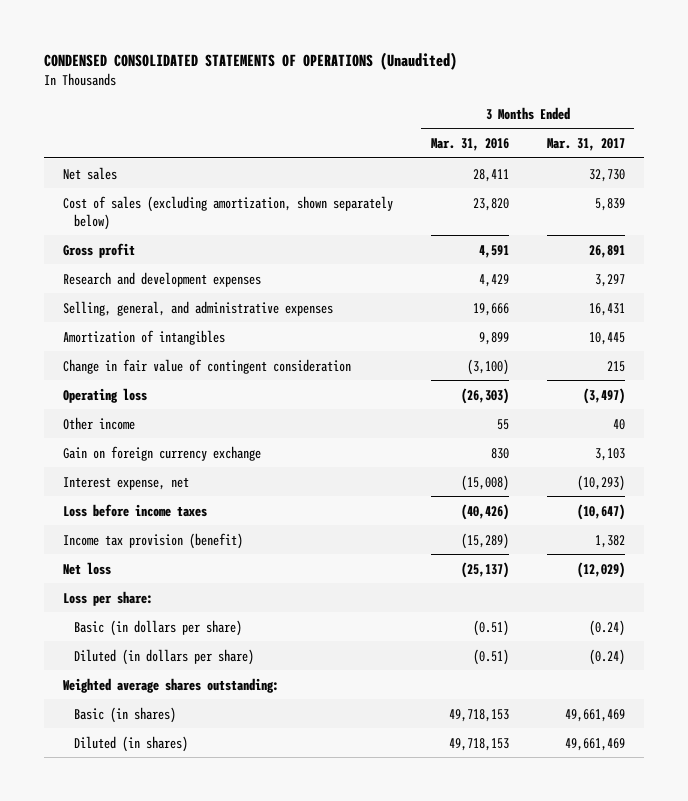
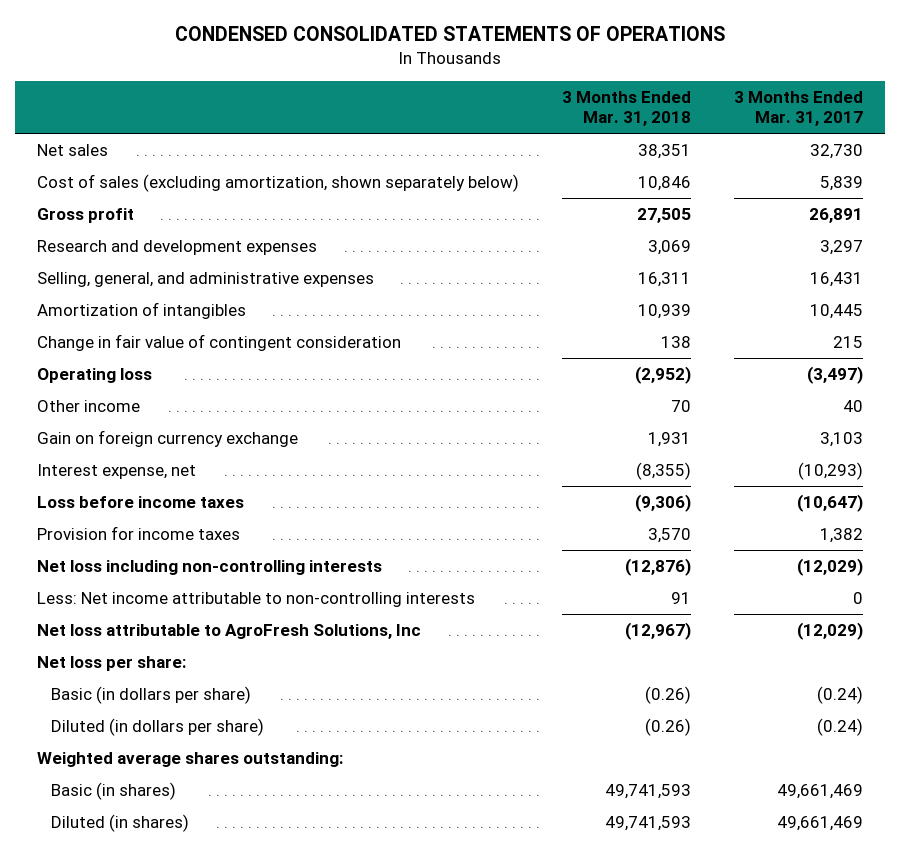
[43,51,457,70] CONDENSED CONSOLIDATED STATEMENTS OF OPERATIONS (Unaudited) -> [175,26,726,42] CONDENSED CONSOLIDATED STATEMENTS OF OPERATIONS
[430,137,509,151] Mar. 31, 2016 -> none
none -> [562,91,692,126] 3 Months Ended Mar. 31, 2018
[62,532,243,549] Income tax provision (benefit) -> [36,526,240,541] Provision for income taxes
none -> [36,560,382,576] Net loss including non-controlling interests
none -> [36,592,475,608] Less: Net income attributable to non-controlling interests
[62,561,111,575] Net loss -> [36,624,421,640] Net loss attributable to AgroFresh Solutions, Inc
[62,590,153,606] Loss per share: -> [36,656,186,672] Net loss per share:

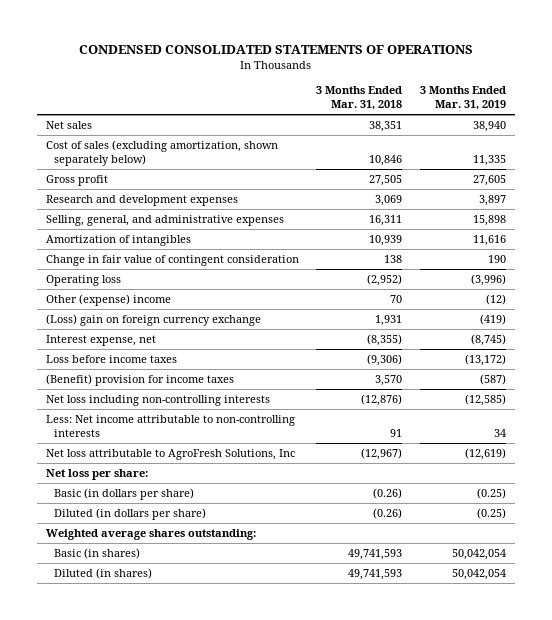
[734,91,864,126] 3 Months Ended Mar. 31, 2017 -> none
none -> [420,86,507,111] 3 Months Ended Mar. 31, 2019
[36,400,140,413] Other income -> [45,294,171,307] Other (expense) income
[36,430,298,448] Gain on foreign currency exchange -> [45,314,261,327] (Loss) gain on foreign currency exchange
[36,526,240,541] Provision for income taxes -> [45,374,234,387] (Benefit) provision for income taxes

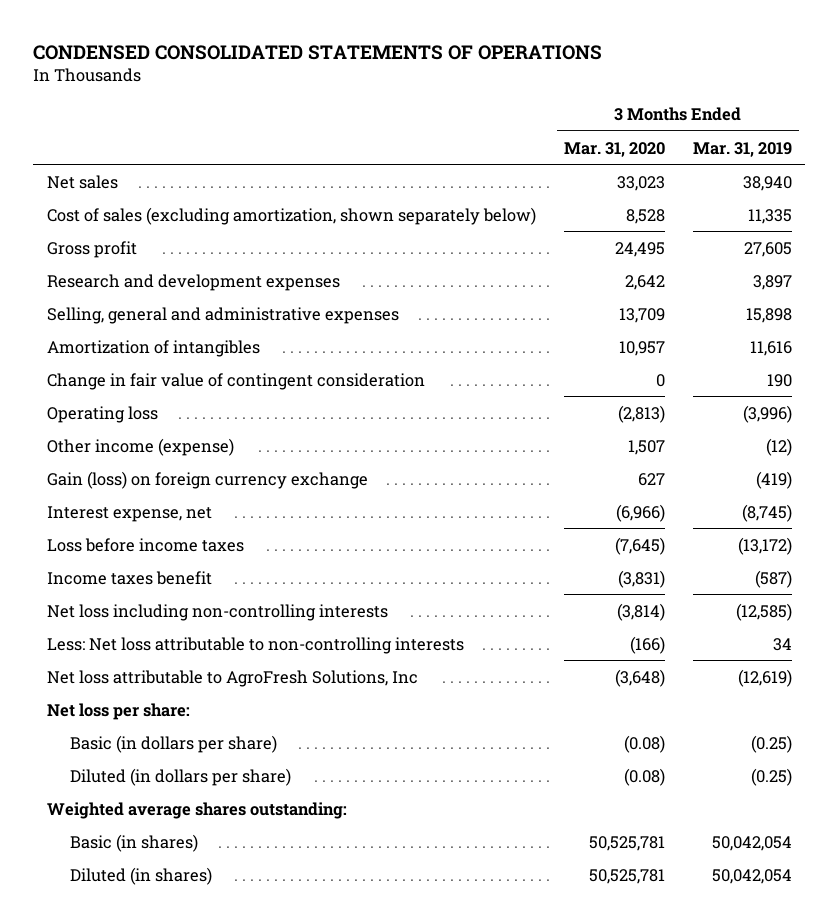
[316,86,403,111] 3 Months Ended Mar. 31, 2018 -> none
none -> [563,141,665,157] Mar. 31, 2020
[45,215,284,227] Selling, general, and administrative expenses -> [47,306,400,324] Selling, general and administrative expenses
[45,294,171,307] Other (expense) income -> [47,437,235,456] Other income (expense)
[45,314,261,327] (Loss) gain on foreign currency exchange -> [47,470,369,489] Gain (loss) on foreign currency exchange
[45,374,234,387] (Benefit) provision for income taxes -> [47,570,213,585] Income taxes benefit
[45,415,295,437] Less: Net income attributable to non-controlling interests -> [47,636,465,654] Less: Net loss attributable to non-controlling interests

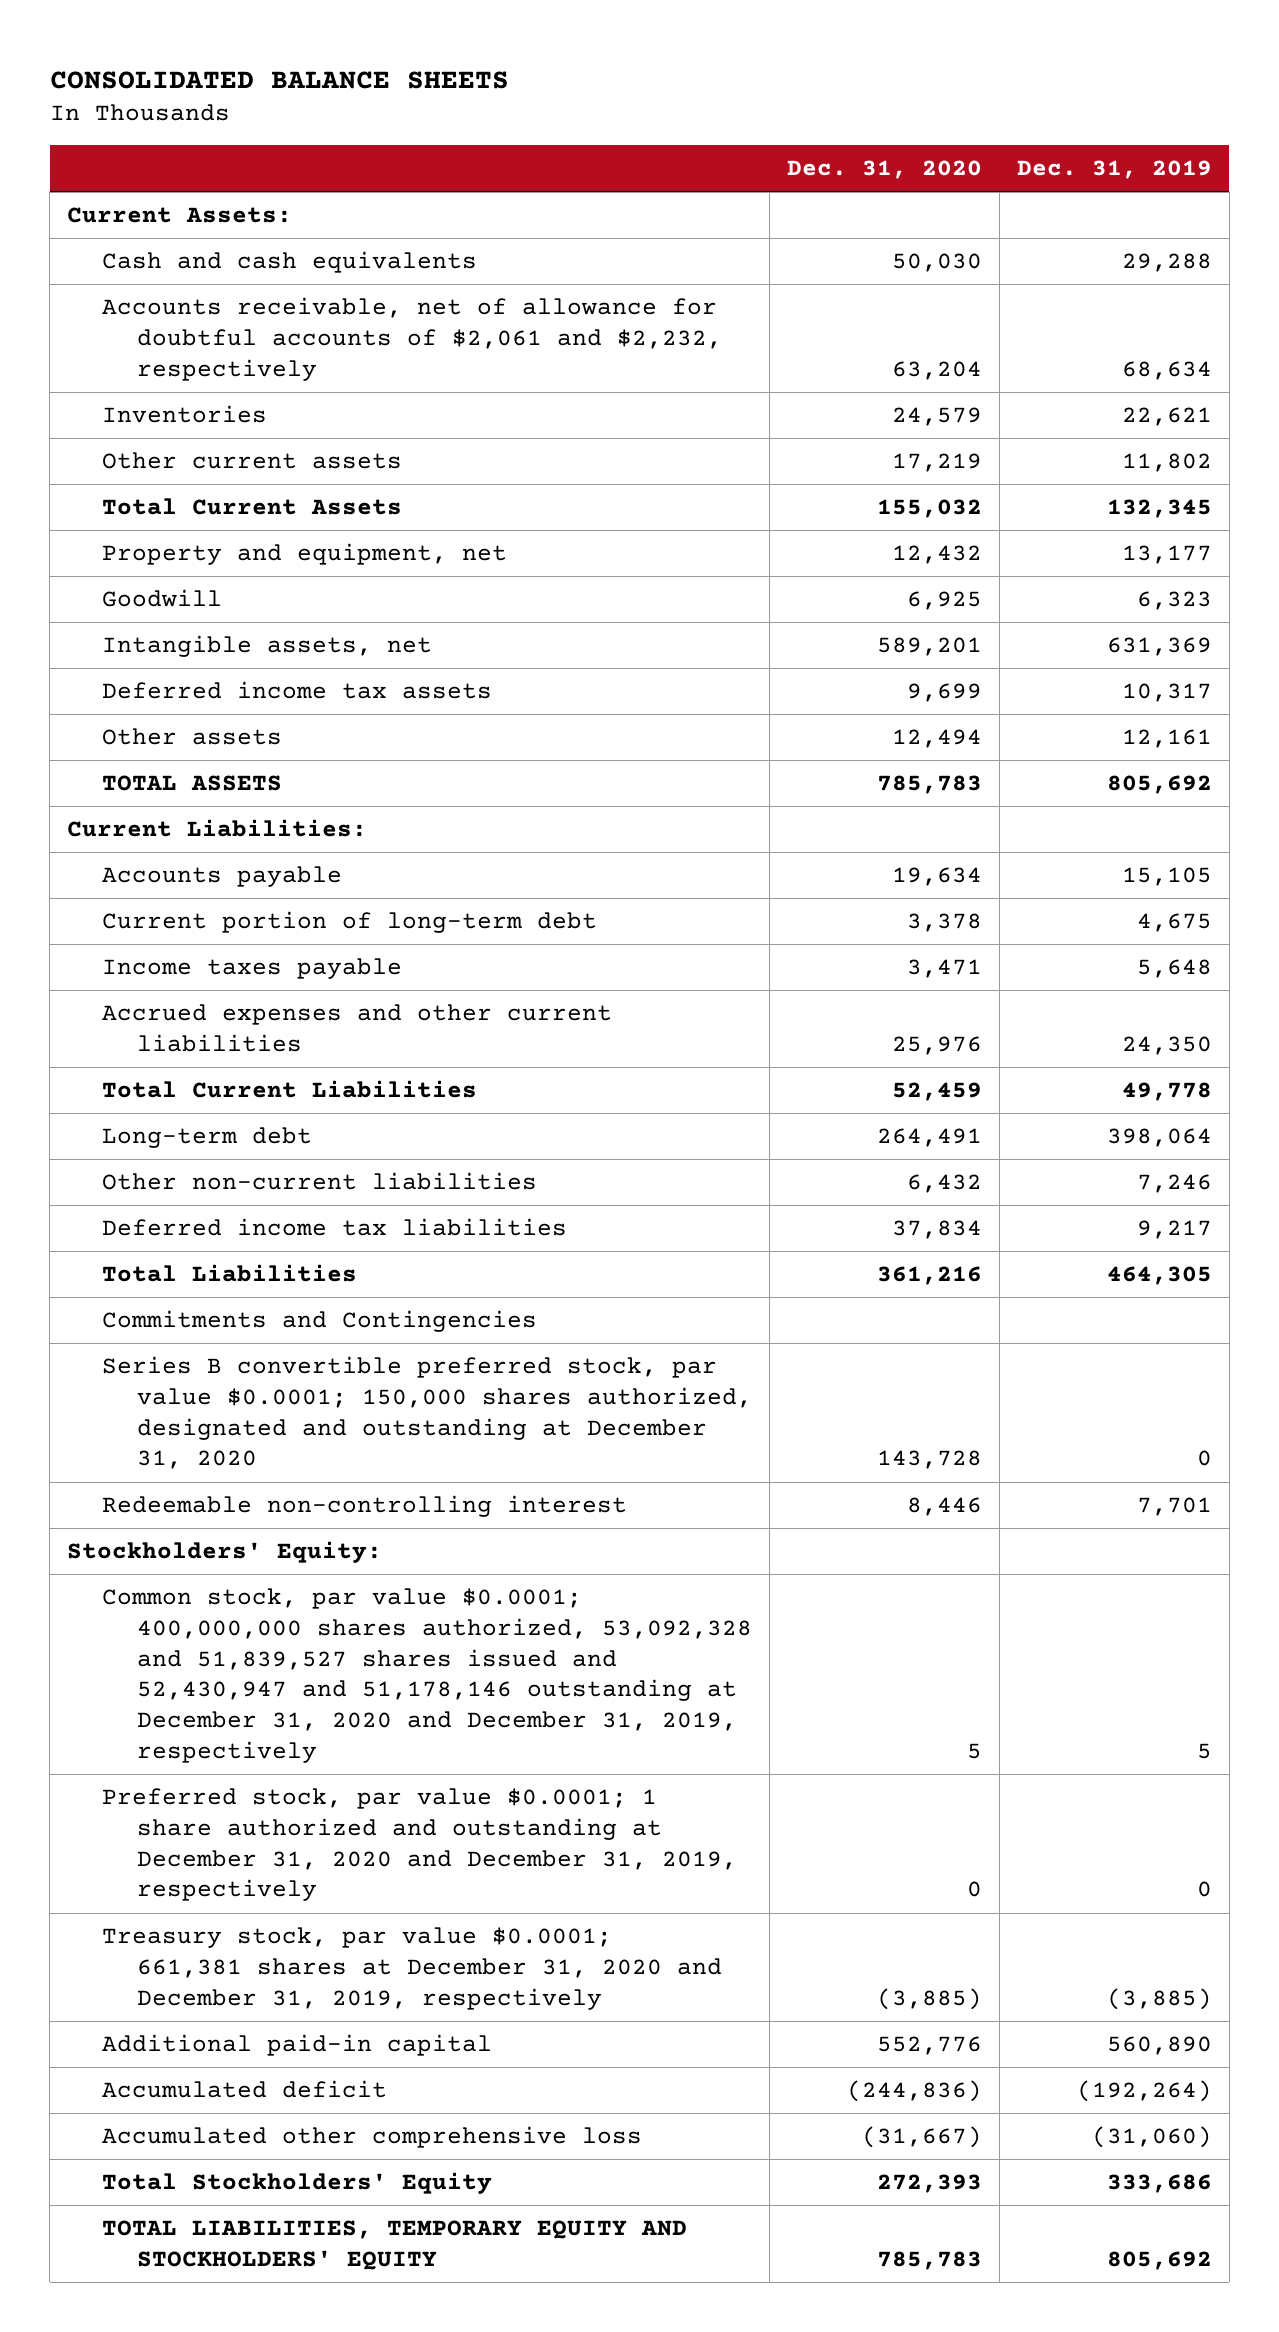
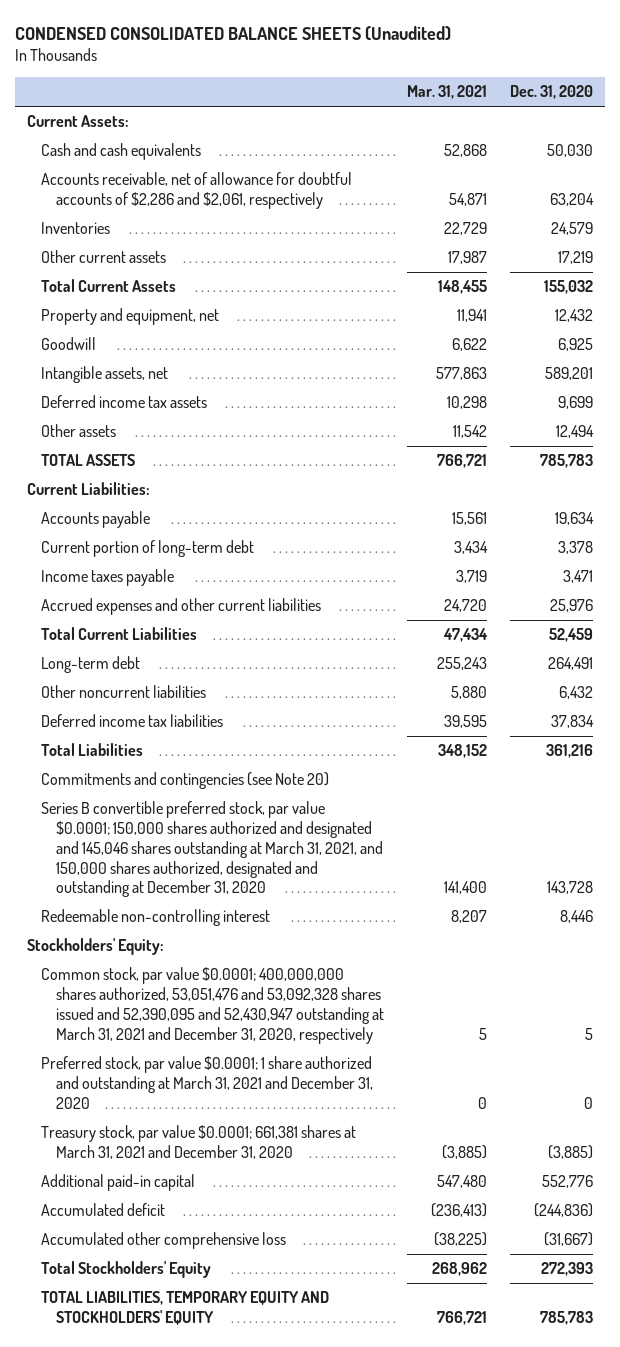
[49,70,509,89] CONSOLIDATED BALANCE SHEETS -> [15,25,452,41] CONDENSED CONSOLIDATED BALANCE SHEETS (Unaudited)
[1016,160,1212,180] Dec. 31, 2019 -> none
none -> [407,85,488,100] Mar. 31, 2021
[102,297,723,381] Accounts receivable, net of allowance for doubtful accounts of $2,061 and $2,232, respectively -> [41,172,353,210] Accounts receivable, net of allowance for doubtful accounts of $2,286 and $2,061, respectively
[102,1172,538,1191] Other non-current liabilities -> [41,685,207,699] Other noncurrent liabilities
[102,1310,538,1333] Commitments and Contingencies -> [41,772,330,790] Commitments and contingencies (see Note 20)
[102,1356,753,1470] Series B convertible preferred stock, par value $0.0001; 150,000 shares authorized, designated and outstanding at December 31, 2020 -> [41,801,384,898] Series B convertible preferred stock, par value $0.0001; 150,000 shares authorized and designated and 145,046 shares outstanding at March 31, 2021, and 150,000 shares authorized, designated and outstanding at December 31, 2020
[102,1588,753,1763] Common stock, par value $0.0001; 400,000,000 shares authorized, 53,092,328 and 51,839,527 shares issued and 52,430,947 and 51,178,146 outstanding at December 31, 2020 and December 31, 2019, respectively -> [41,967,385,1044] Common stock, par value $0.0001; 400,000,000 shares authorized, 53,051,476 and 53,092,328 shares issued and 52,390,095 and 52,430,947 outstanding at March 31, 2021 and December 31, 2020, respectively
[102,1788,738,1902] Preferred stock, par value $0.0001; 1 share authorized and outstanding at December 31, 2020 and December 31, 2019, respectively -> [41,1056,374,1109] Preferred stock, par value $0.0001; 1 share authorized and outstanding at March 31, 2021 and December 31, 2020
[102,1927,723,2010] Treasury stock, par value $0.0001; 661,381 shares at December 31, 2020 and December 31, 2019, respectively -> [41,1125,357,1160] Treasury stock, par value $0.0001; 661,381 shares at March 31, 2021 and December 31, 2020

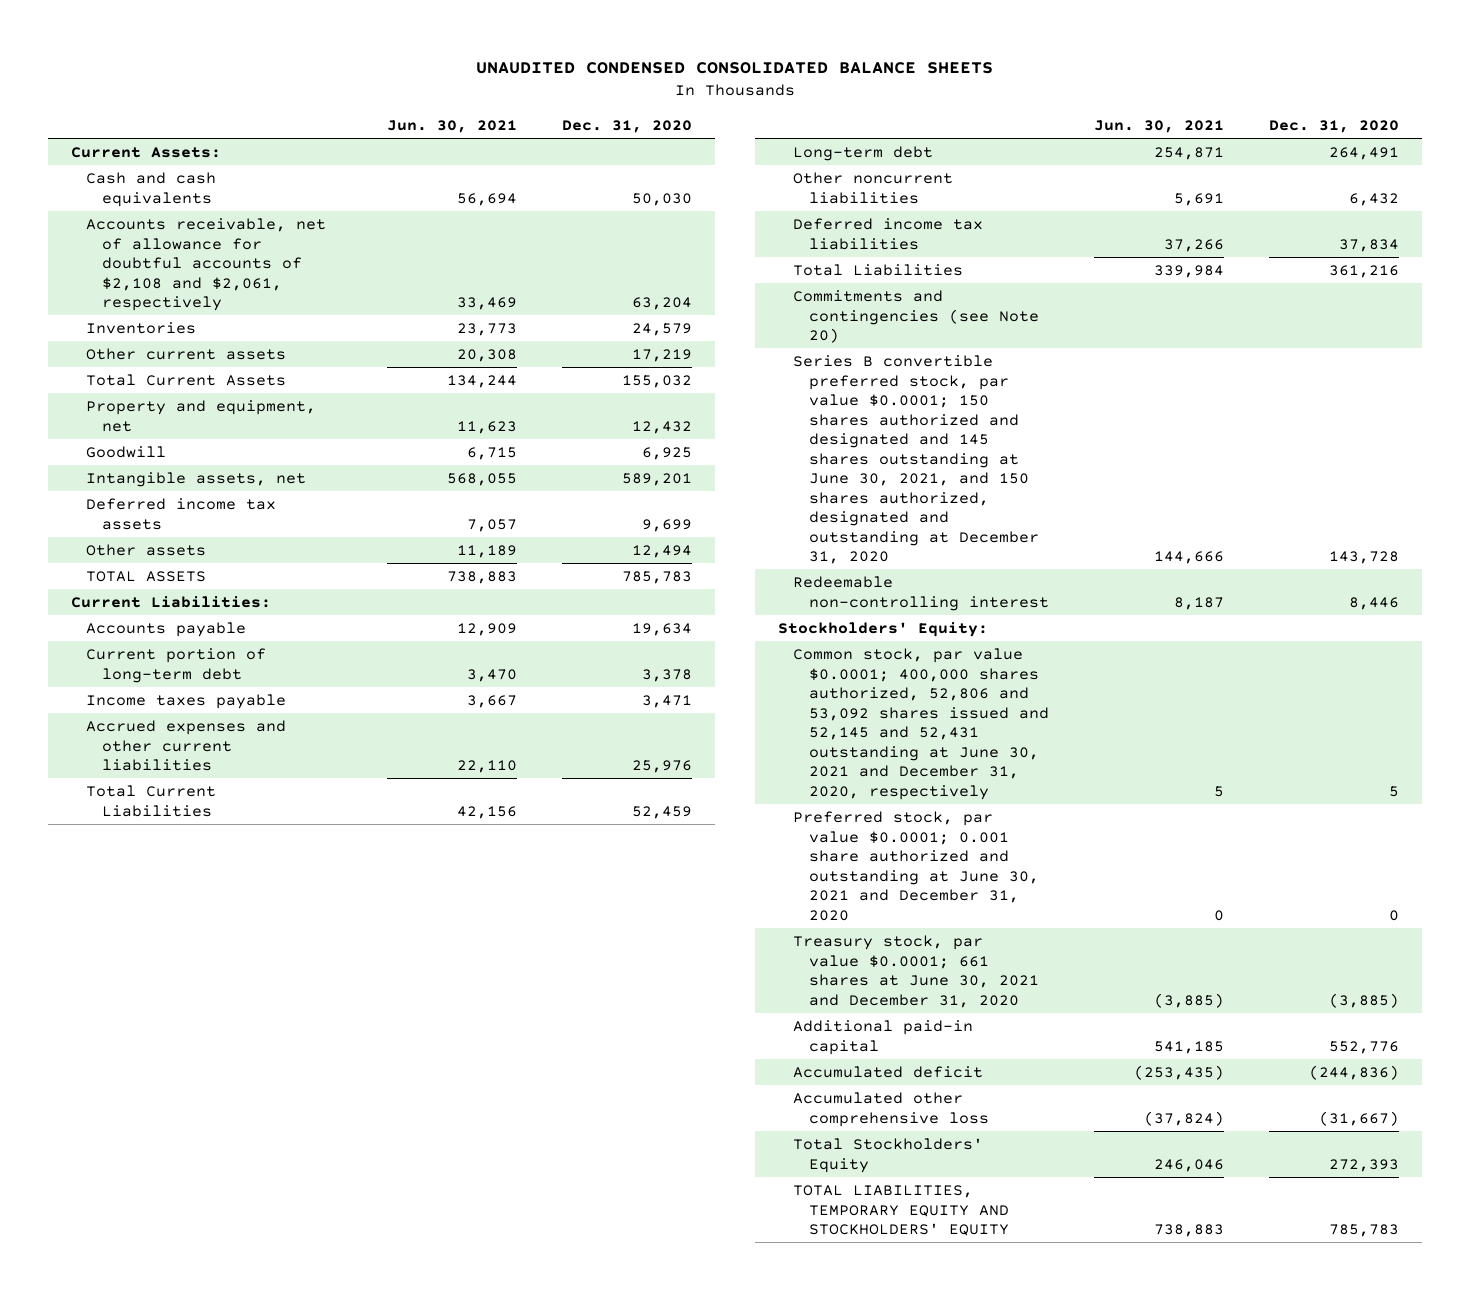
[15,25,452,41] CONDENSED CONSOLIDATED BALANCE SHEETS (Unaudited) -> [475,62,993,75] UNAUDITED CONDENSED CONSOLIDATED BALANCE SHEETS
[407,85,488,100] Mar. 31, 2021 -> none
none -> [387,119,518,133] Jun. 30, 2021
[41,172,353,210] Accounts receivable, net of allowance for doubtful accounts of $2,286 and $2,061, respectively -> [86,218,327,312] Accounts receivable, net of allowance for doubtful accounts of $2,108 and $2,061, respectively
[41,801,384,898] Series B convertible preferred stock, par value $0.0001; 150,000 shares authorized and designated and 145,046 shares outstanding at March 31, 2021, and 150,000 shares authorized, designated and outstanding at December 31, 2020 -> [793,355,1040,565] Series B convertible preferred stock, par value $0.0001; 150 shares authorized and designated and 145 shares outstanding at June 30, 2021, and 150 shares authorized, designated and outstanding at December 31, 2020
[41,967,385,1044] Common stock, par value $0.0001; 400,000,000 shares authorized, 53,051,476 and 53,092,328 shares issued and 52,390,095 and 52,430,947 outstanding at March 31, 2021 and December 31, 2020, respectively -> [793,648,1050,800] Common stock, par value $0.0001; 400,000 shares authorized, 52,806 and 53,092 shares issued and 52,145 and 52,431 outstanding at June 30, 2021 and December 31, 2020, respectively
[41,1056,374,1109] Preferred stock, par value $0.0001; 1 share authorized and outstanding at March 31, 2021 and December 31, 2020 -> [793,811,1040,921] Preferred stock, par value $0.0001; 0.001 share authorized and outstanding at June 30, 2021 and December 31, 2020
[41,1125,357,1160] Treasury stock, par value $0.0001; 661,381 shares at March 31, 2021 and December 31, 2020 -> [793,935,1040,1008] Treasury stock, par value $0.0001; 661 shares at June 30, 2021 and December 31, 2020

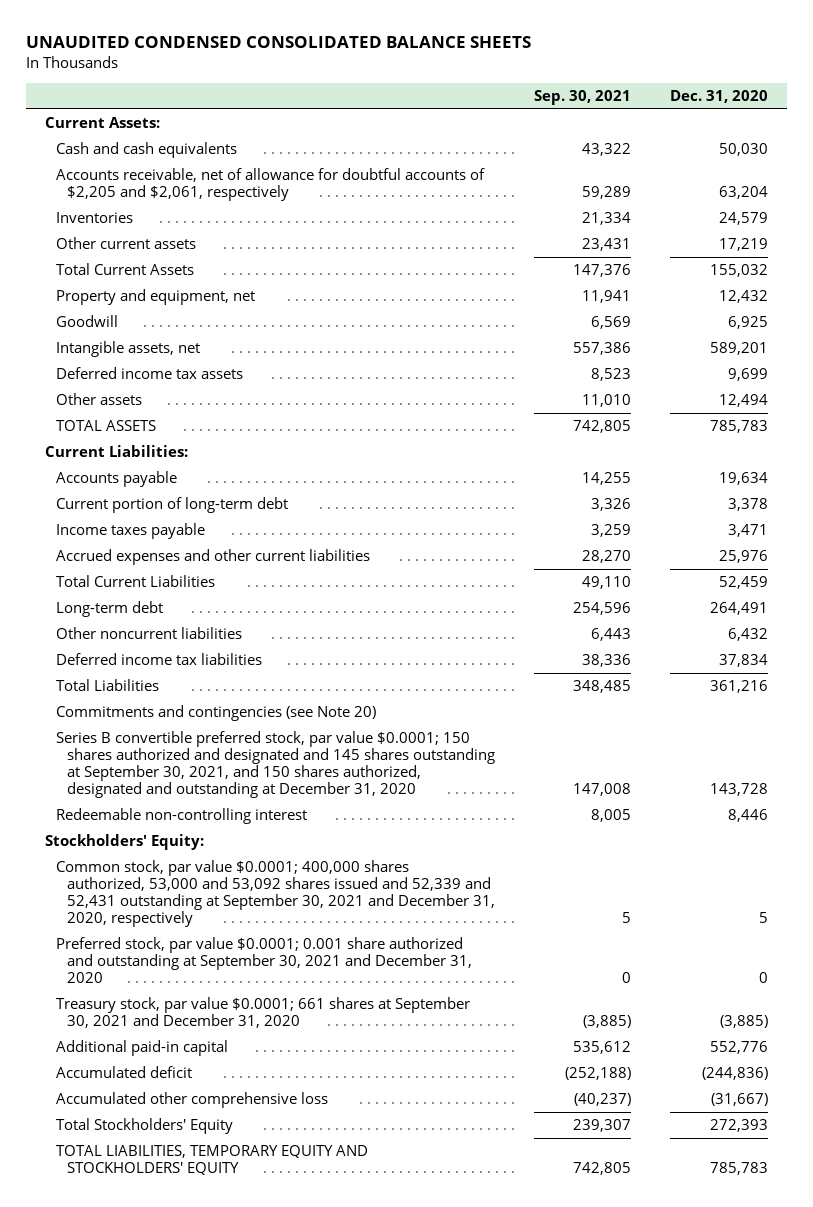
[387,119,518,133] Jun. 30, 2021 -> none
none -> [534,89,632,105] Sep. 30, 2021
[86,218,327,312] Accounts receivable, net of allowance for doubtful accounts of $2,108 and $2,061, respectively -> [56,168,486,202] Accounts receivable, net of allowance for doubtful accounts of $2,205 and $2,061, respectively
[793,355,1040,565] Series B convertible preferred stock, par value $0.0001; 150 shares authorized and designated and 145 shares outstanding at June 30, 2021, and 150 shares authorized, designated and outstanding at December 31, 2020 -> [56,731,496,798] Series B convertible preferred stock, par value $0.0001; 150 shares authorized and designated and 145 shares outstanding at September 30, 2021, and 150 shares authorized, designated and outstanding at December 31, 2020
[793,648,1050,800] Common stock, par value $0.0001; 400,000 shares authorized, 52,806 and 53,092 shares issued and 52,145 and 52,431 outstanding at June 30, 2021 and December 31, 2020, respectively -> [56,860,496,927] Common stock, par value $0.0001; 400,000 shares authorized, 53,000 and 53,092 shares issued and 52,339 and 52,431 outstanding at September 30, 2021 and December 31, 2020, respectively
[793,811,1040,921] Preferred stock, par value $0.0001; 0.001 share authorized and outstanding at June 30, 2021 and December 31, 2020 -> [56,937,473,984] Preferred stock, par value $0.0001; 0.001 share authorized and outstanding at September 30, 2021 and December 31, 2020
[793,935,1040,1008] Treasury stock, par value $0.0001; 661 shares at June 30, 2021 and December 31, 2020 -> [56,997,471,1029] Treasury stock, par value $0.0001; 661 shares at September 30, 2021 and December 31, 2020

